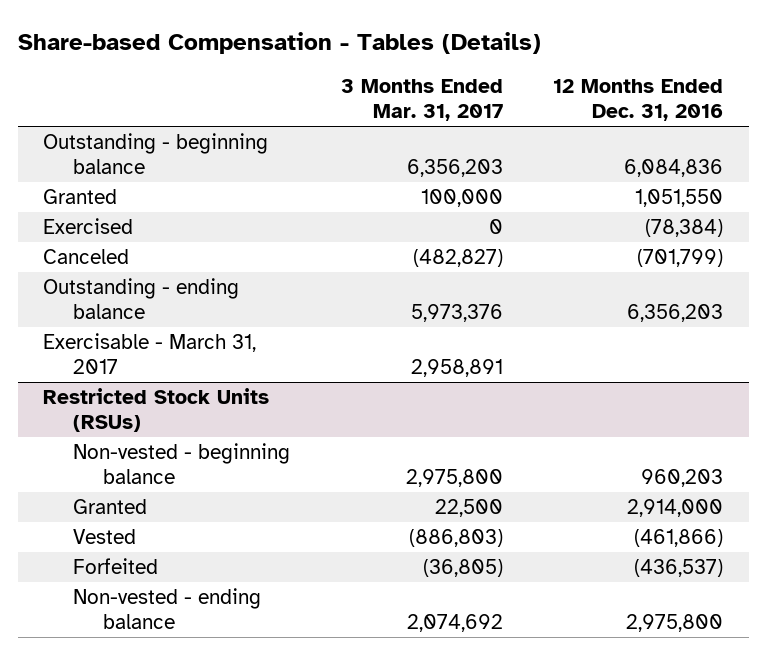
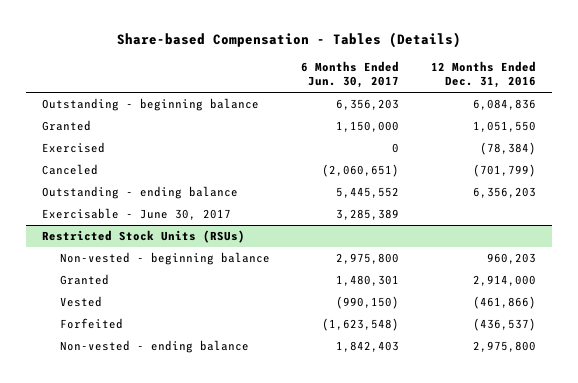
[340,79,503,122] 3 Months Ended Mar. 31, 2017 -> none
none -> [301,60,400,89] 6 Months Ended Jun. 30, 2017
[43,333,257,375] Exercisable - March 31, 2017 -> [41,207,231,220] Exercisable - June 30, 2017

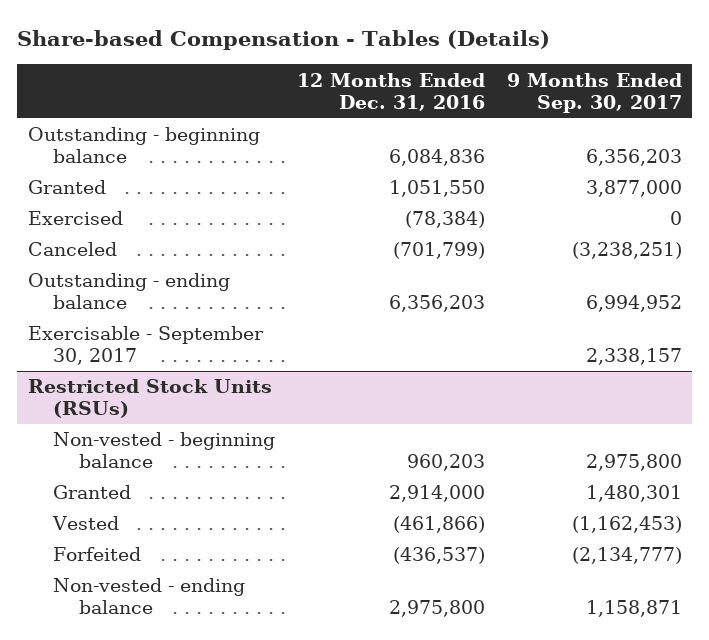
[301,60,400,89] 6 Months Ended Jun. 30, 2017 -> none
none -> [506,72,682,113] 9 Months Ended Sep. 30, 2017
[41,207,231,220] Exercisable - June 30, 2017 -> [27,326,264,366] Exercisable - September 30, 2017

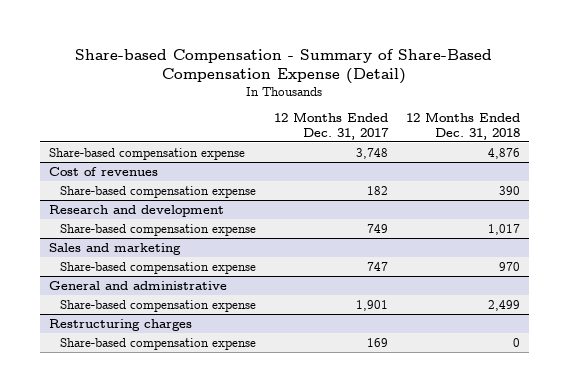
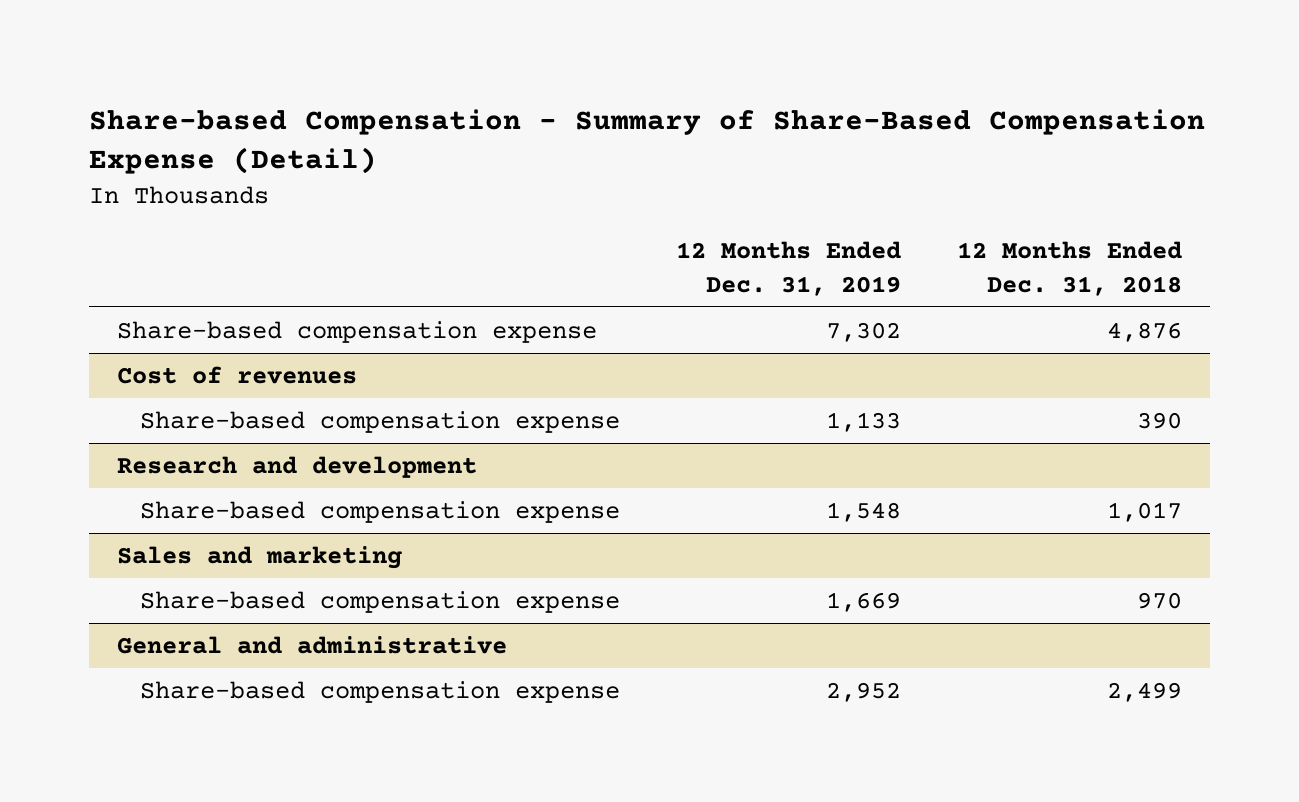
[273,111,389,140] 12 Months Ended Dec. 31, 2017 -> none
none -> [675,241,901,296] 12 Months Ended Dec. 31, 2019
[49,318,193,331] Restructuring charges -> none
[60,337,257,350] Share-based compensation expense -> none

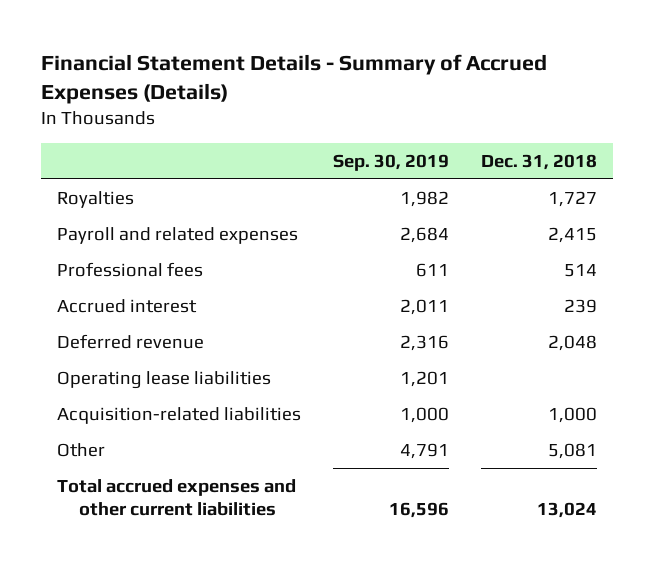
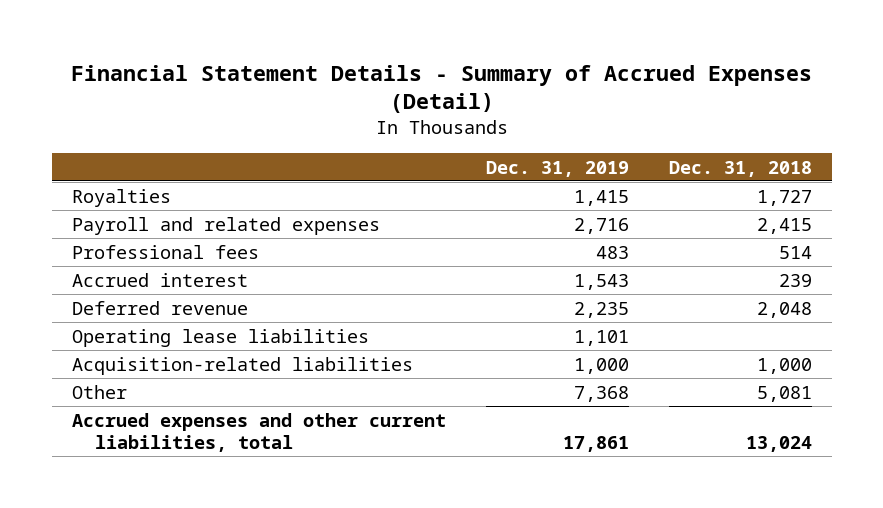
[41,54,548,105] Financial Statement Details - Summary of Accrued Expenses (Details) -> [70,64,812,114] Financial Statement Details - Summary of Accrued Expenses (Detail)
[332,153,449,171] Sep. 30, 2019 -> none
none -> [485,160,629,177] Dec. 31, 2019
[57,478,297,517] Total accrued expenses and other current liabilities -> [71,412,446,453] Accrued expenses and other current liabilities, total

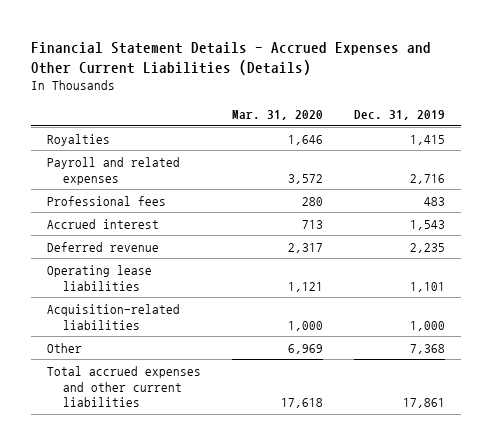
[70,64,812,114] Financial Statement Details - Summary of Accrued Expenses (Detail) -> [31,41,432,75] Financial Statement Details - Accrued Expenses and Other Current Liabilities (Details)
[668,160,812,177] Dec. 31, 2018 -> none
none -> [232,110,324,121] Mar. 31, 2020
[71,412,446,453] Accrued expenses and other current liabilities, total -> [47,365,202,408] Total accrued expenses and other current liabilities

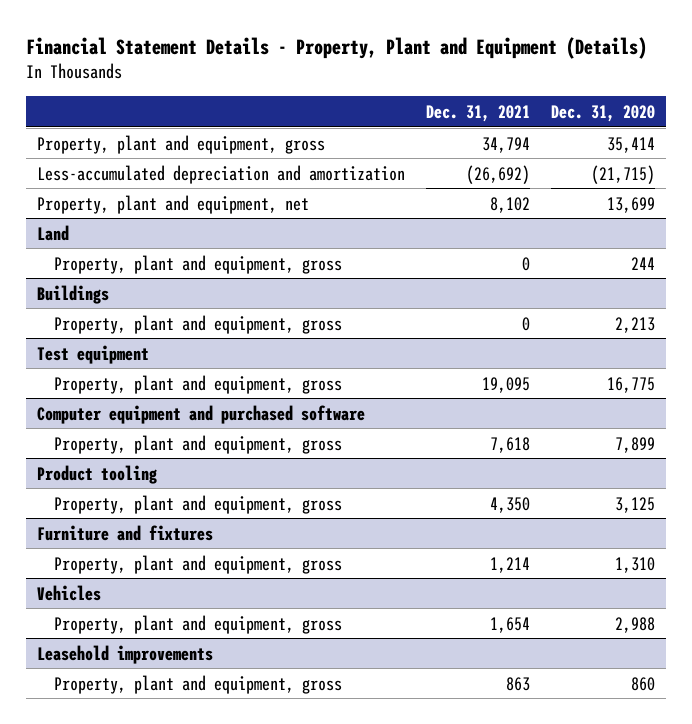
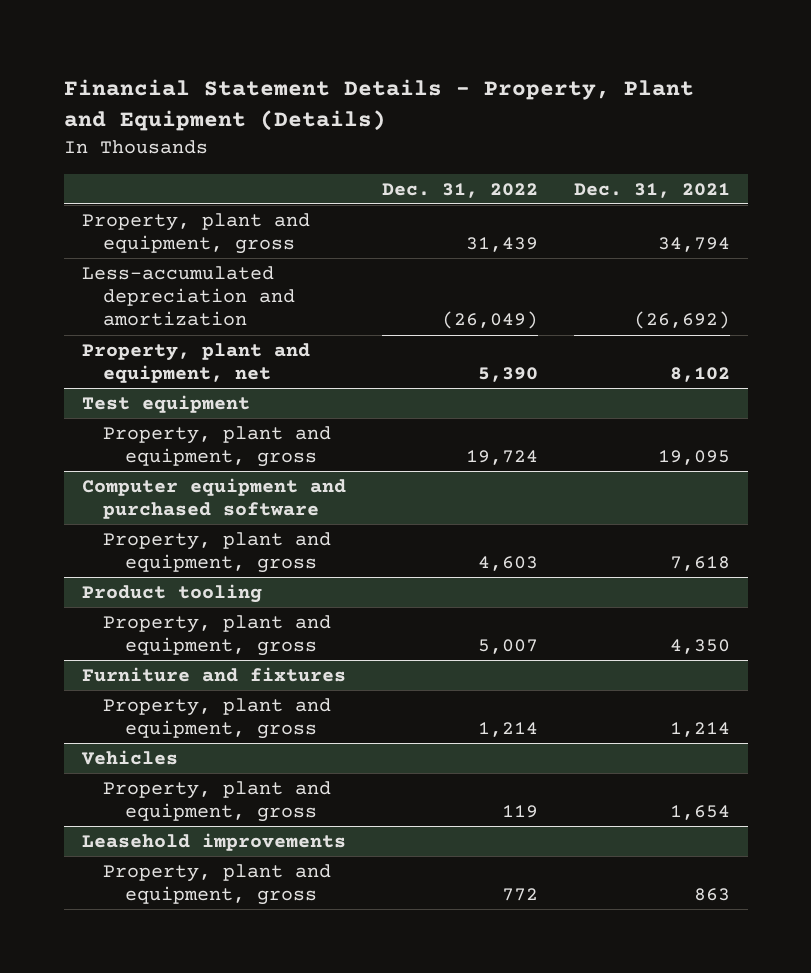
[551,104,656,122] Dec. 31, 2020 -> none
none -> [381,182,538,198] Dec. 31, 2022
[36,224,69,241] Land -> none
[54,254,343,274] Property, plant and equipment, gross -> none
[36,284,109,304] Buildings -> none
[54,314,343,334] Property, plant and equipment, gross -> none

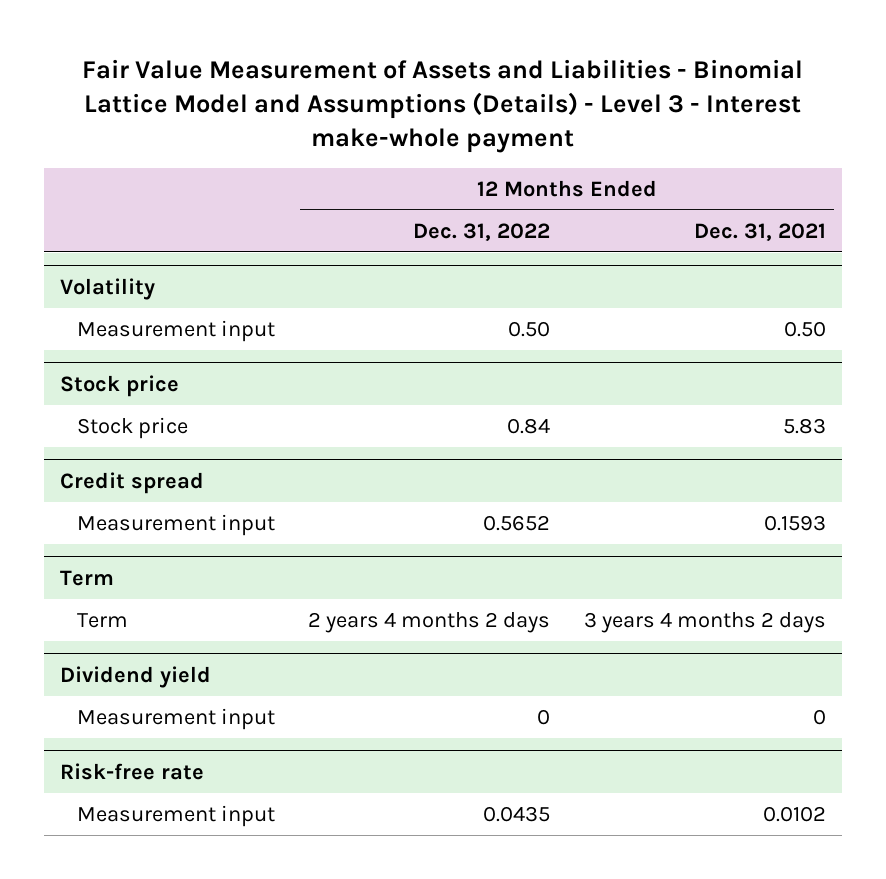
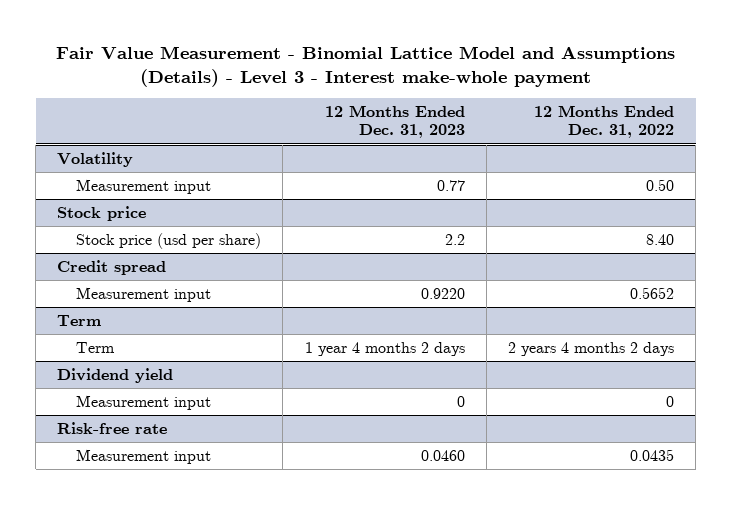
[81,58,803,153] Fair Value Measurement of Assets and Liabilities - Binomial Lattice Model and Assumptions (Details) - Level 3 - Interest make-whole payment -> [55,46,675,88] Fair Value Measurement - Binomial Lattice Model and Assumptions (Details) - Level 3 - Interest make-whole payment
[693,222,826,241] Dec. 31, 2021 -> none
none -> [324,105,465,139] 12 Months Ended Dec. 31, 2023
[77,416,189,439] Stock price -> [76,232,262,249] Stock price (usd per share)
[507,417,551,434] 0.84 -> [645,233,674,245] 8.40

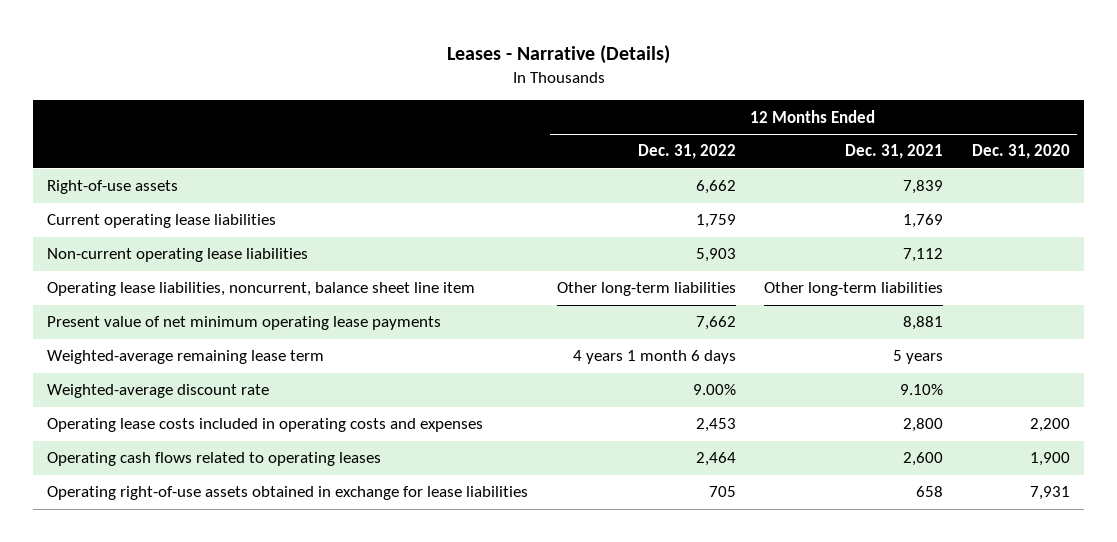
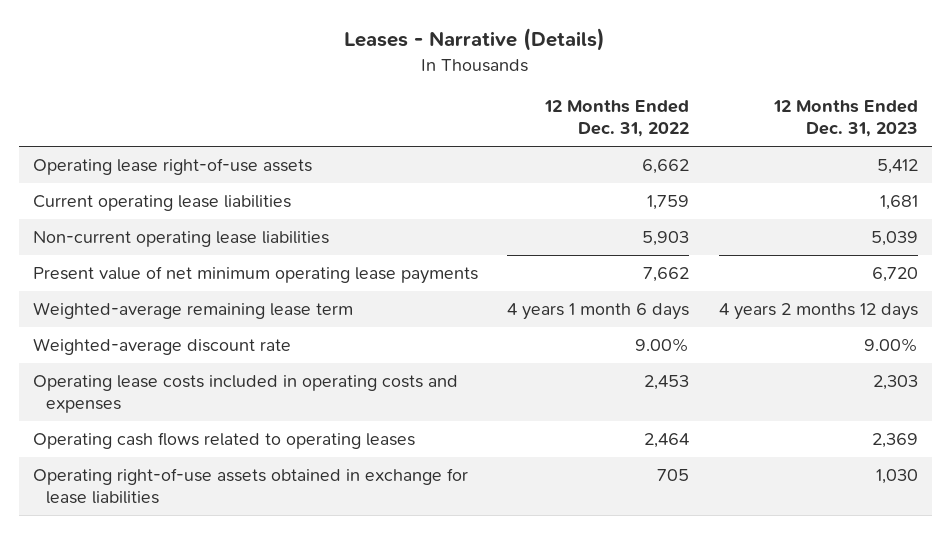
[845,144,944,160] Dec. 31, 2021 -> none
[972,144,1071,160] Dec. 31, 2020 -> none
none -> [772,100,918,138] 12 Months Ended Dec. 31, 2023
[47,180,179,195] Right-of-use assets -> [33,157,313,175] Operating lease right-of-use assets
[47,282,476,297] Operating lease liabilities, noncurrent, balance sheet line item -> none

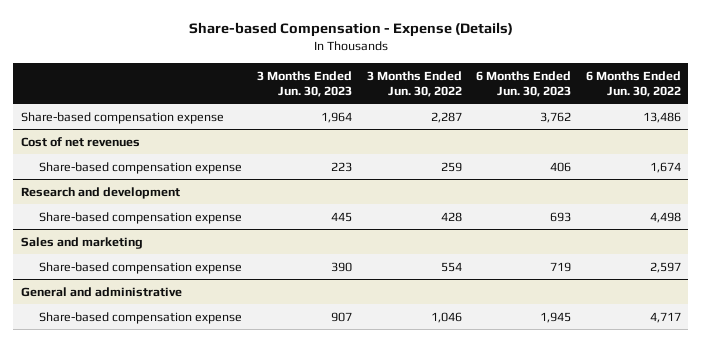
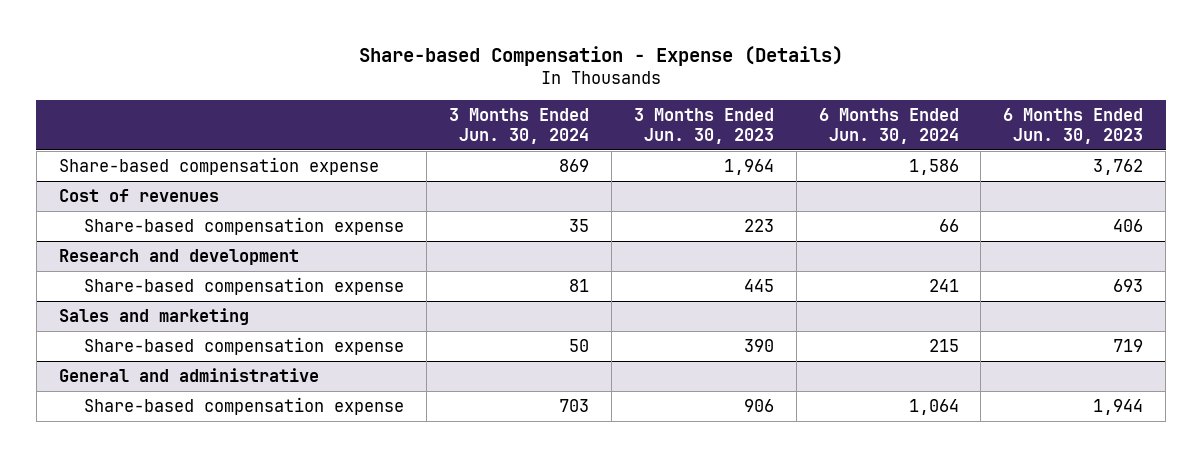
[366,70,462,97] 3 Months Ended Jun. 30, 2022 -> none
[586,70,682,97] 6 Months Ended Jun. 30, 2022 -> none
none -> [448,107,589,144] 3 Months Ended Jun. 30, 2024
none -> [818,107,959,144] 6 Months Ended Jun. 30, 2024
[20,136,140,147] Cost of net revenues -> [58,188,219,202] Cost of revenues
[330,311,352,322] 907 -> [743,398,774,412] 906
[540,311,572,323] 1,945 -> [1093,398,1144,415] 1,944

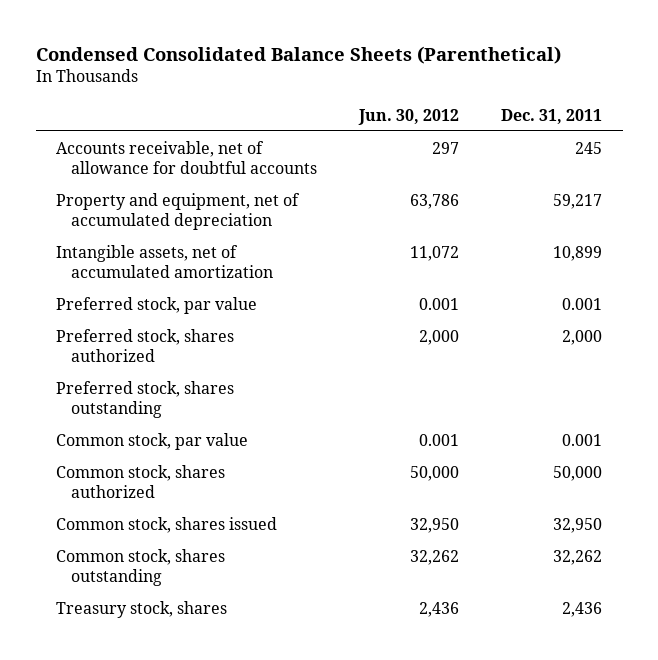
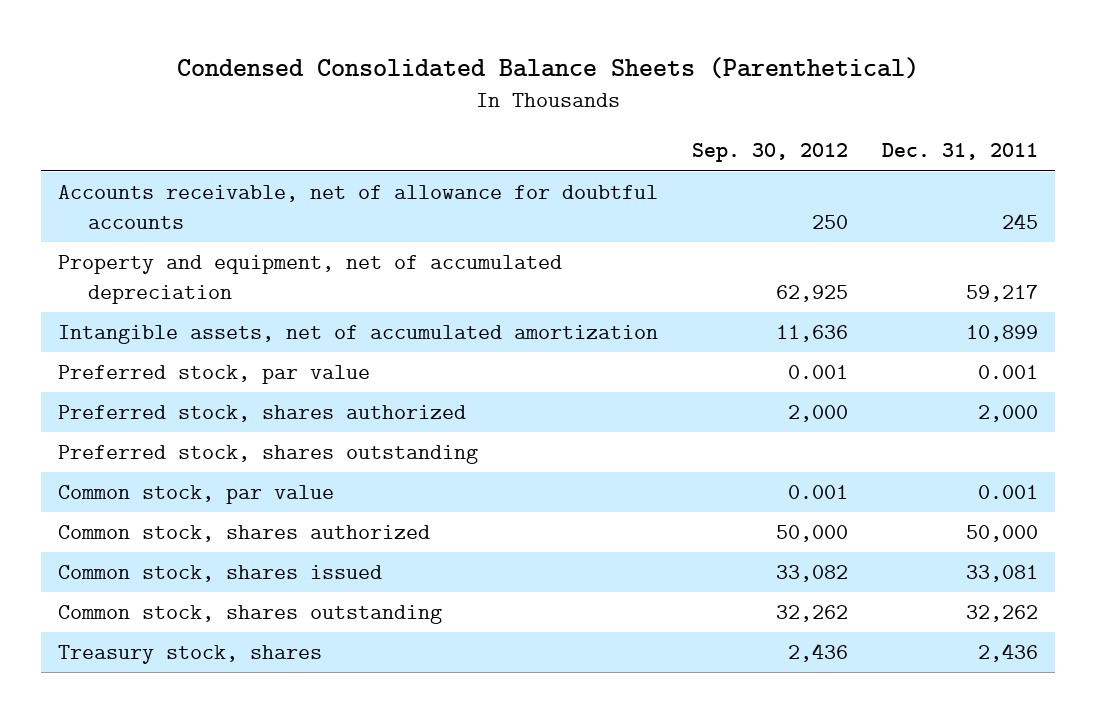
[358,108,460,125] Jun. 30, 2012 -> none
none -> [692,143,849,163] Sep. 30, 2012
[552,517,602,533] 32,950 -> [966,565,1039,583] 33,081

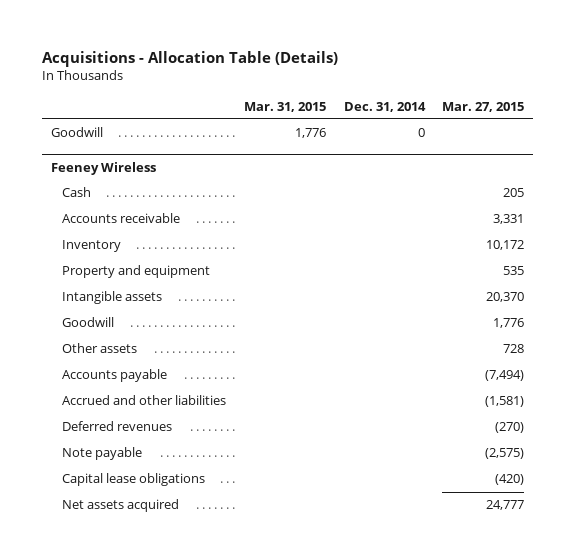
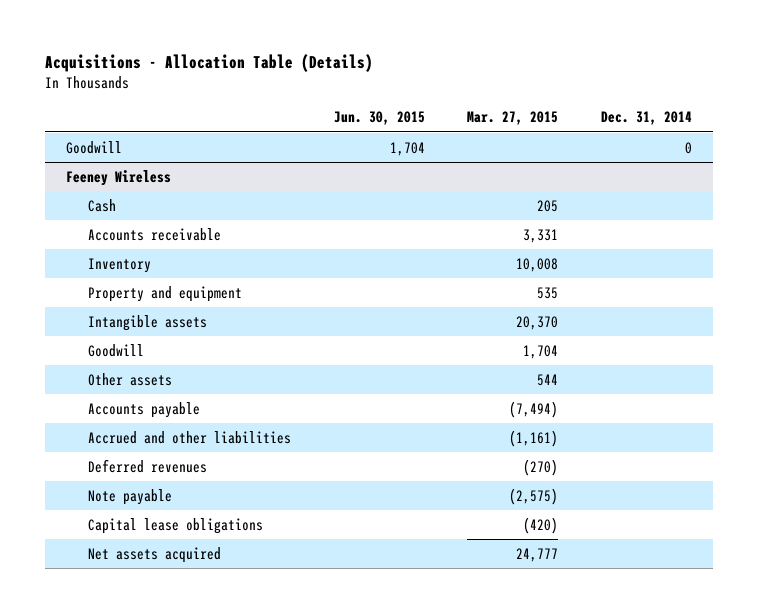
[243,101,326,112] Mar. 31, 2015 -> none
none -> [333,111,425,126] Jun. 30, 2015
[486,240,525,251] 10,172 -> [516,257,559,272] 10,008
[493,318,525,329] 1,776 -> [523,344,559,359] 1,704
[503,344,525,354] 728 -> [537,373,559,386] 544
[485,396,525,408] (1,581) -> [509,429,559,447] (1,161)

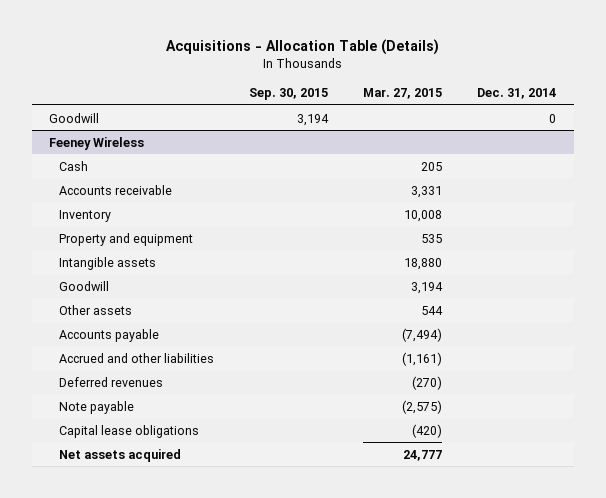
[333,111,425,126] Jun. 30, 2015 -> none
none -> [249,87,329,100] Sep. 30, 2015
[516,315,559,330] 20,370 -> [404,257,443,270] 18,880
[523,344,559,359] 1,704 -> [411,281,444,294] 3,194

